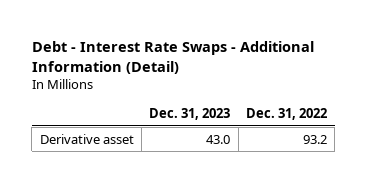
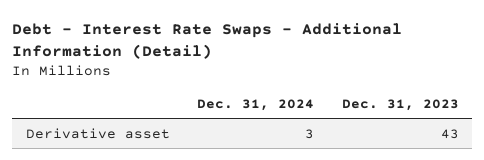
[245,108,327,121] Dec. 31, 2022 -> none
none -> [197,99,315,112] Dec. 31, 2024
[206,134,231,144] 43.0 -> [440,128,459,139] 43

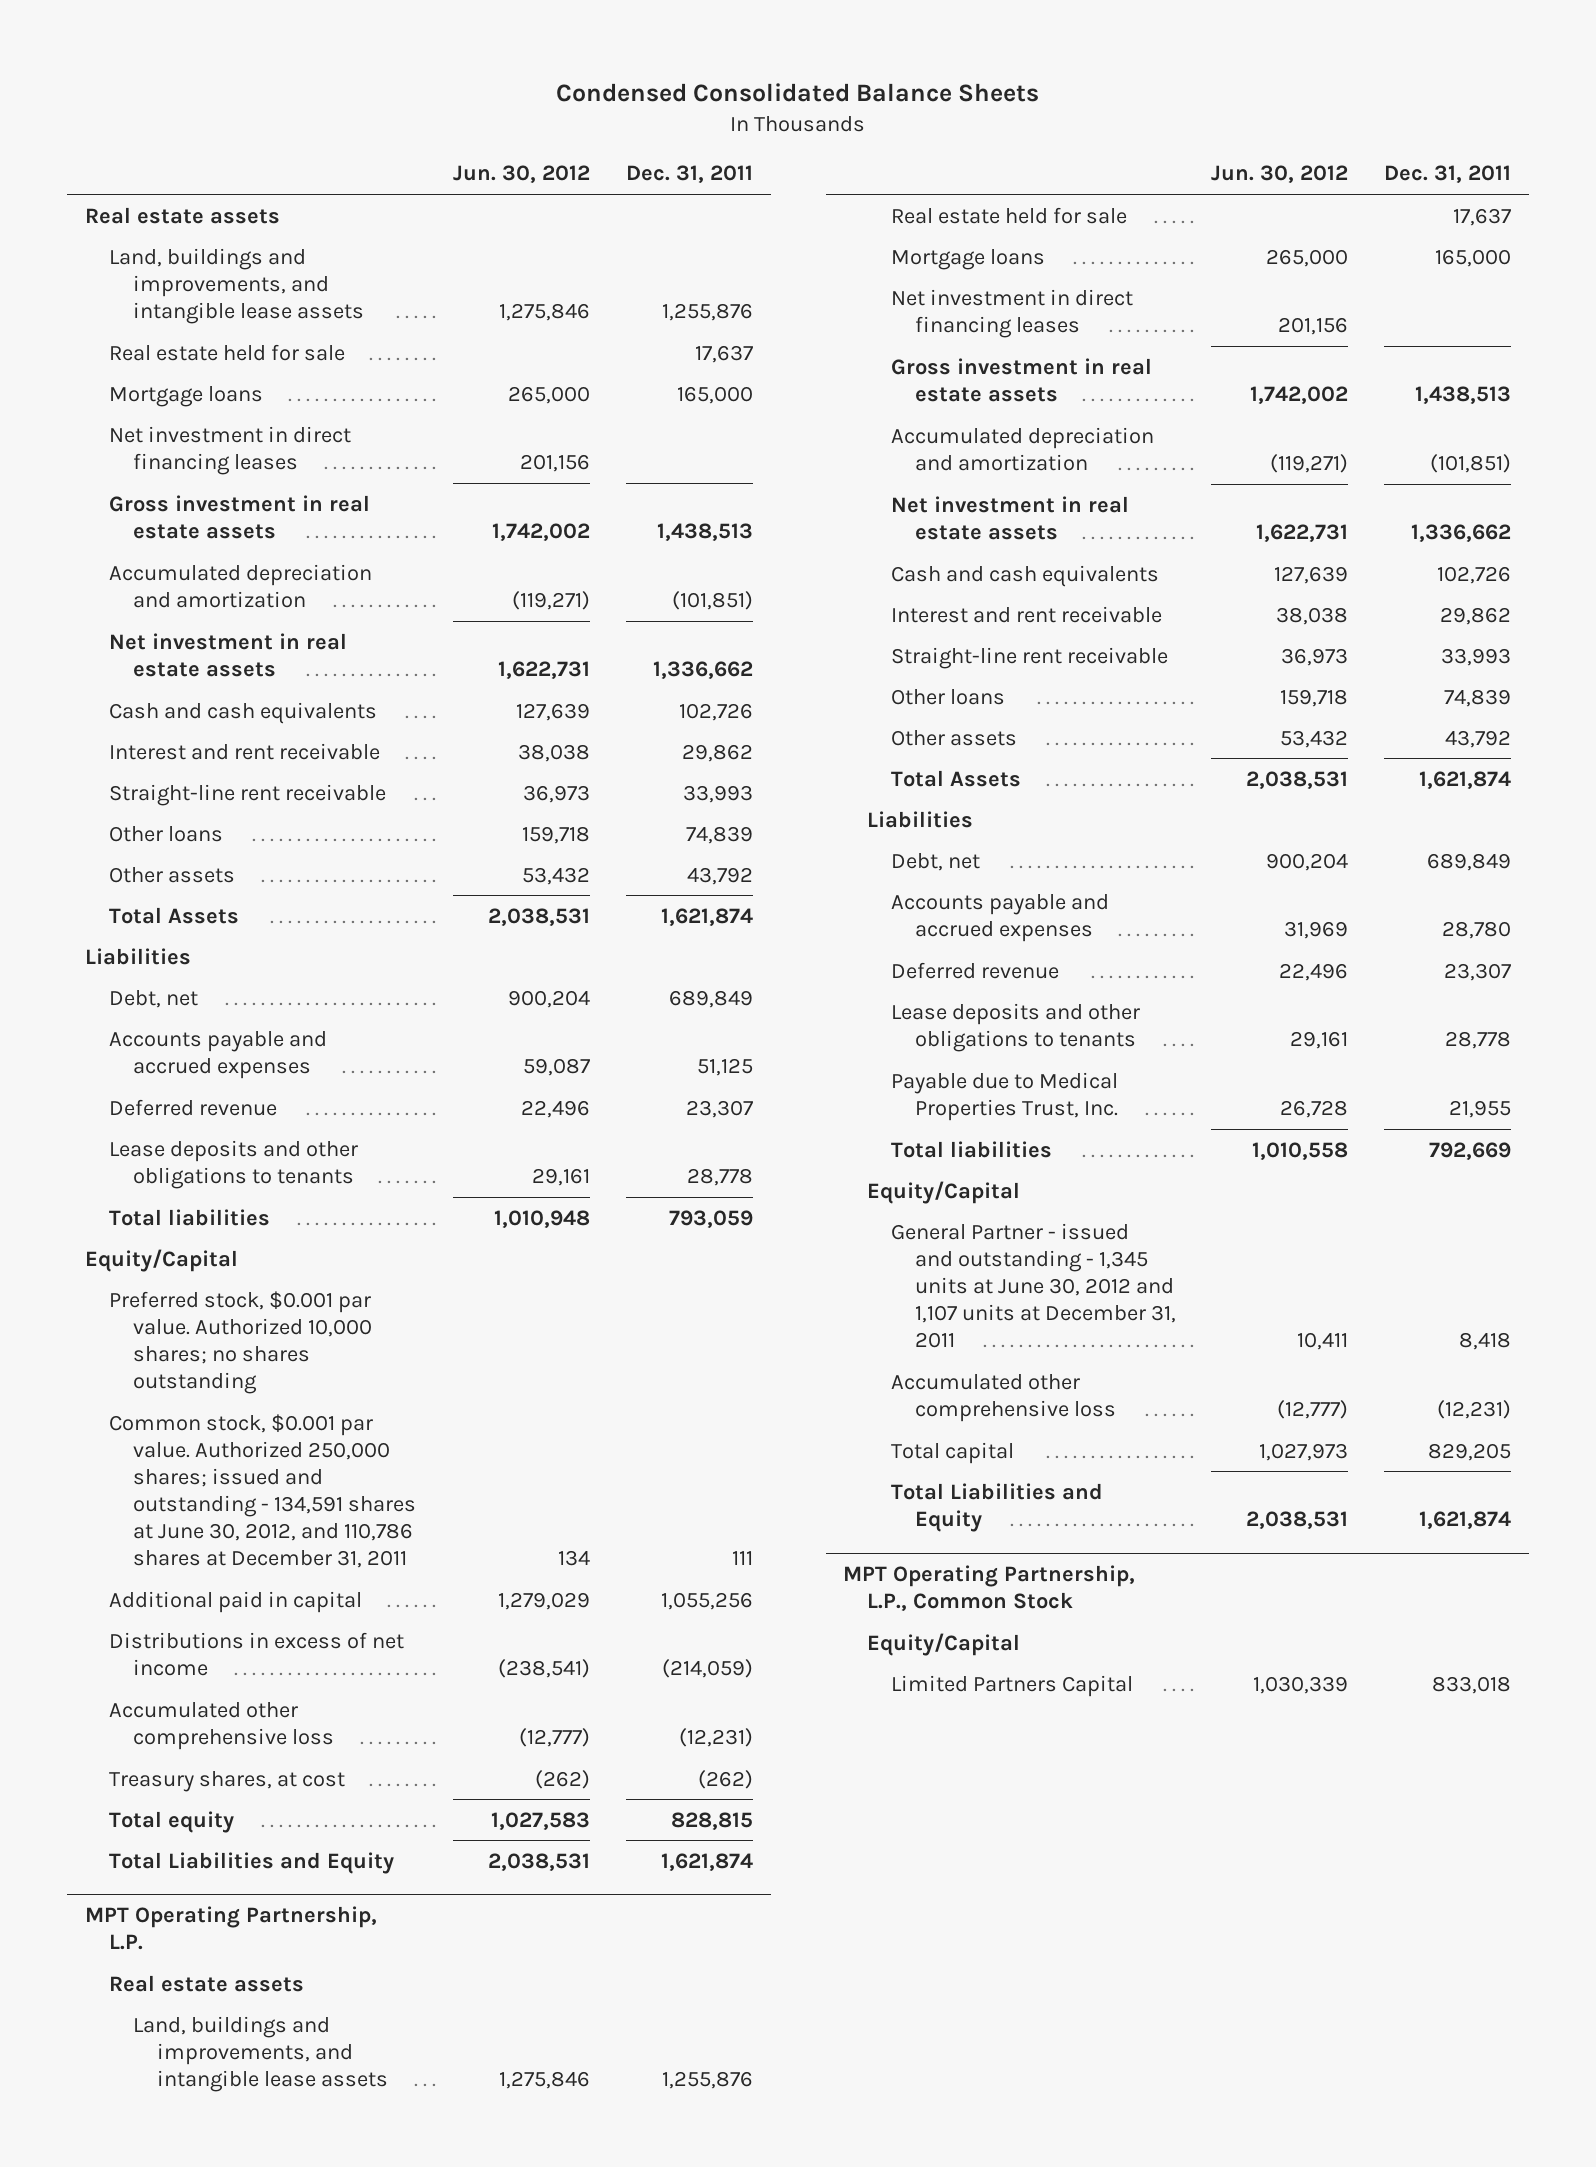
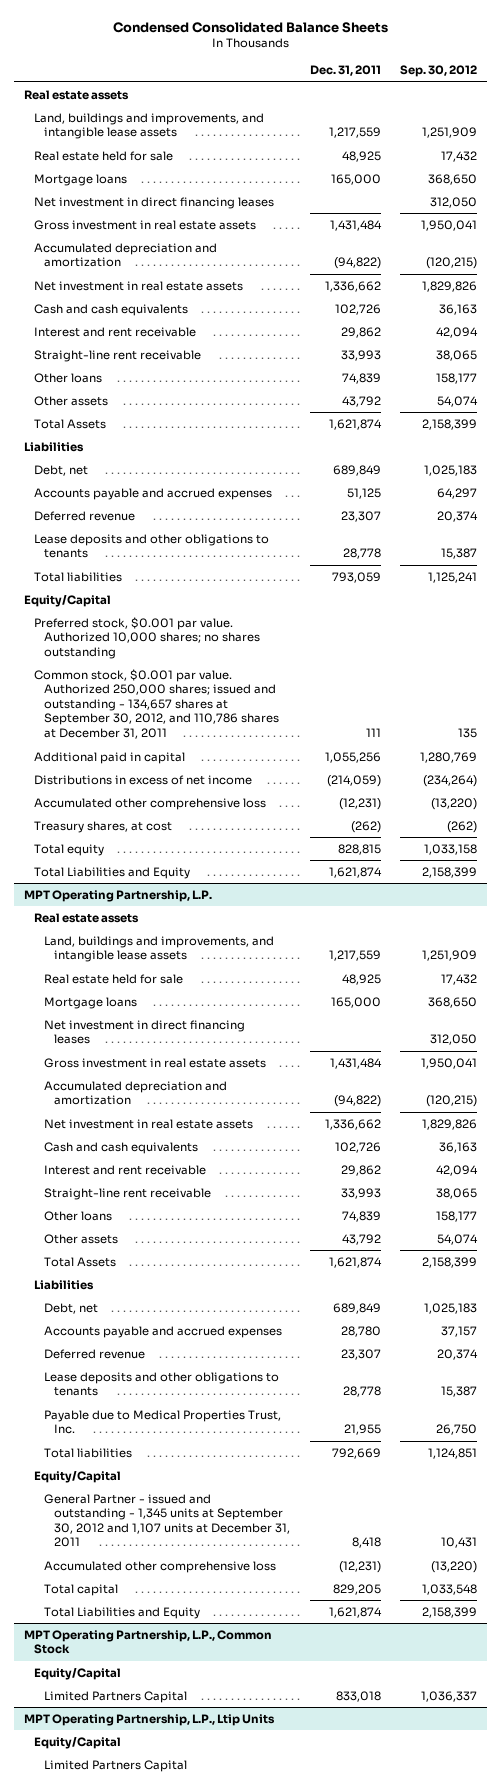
[453,165,591,184] Jun. 30, 2012 -> none
none -> [400,65,478,78] Sep. 30, 2012
[662,302,754,321] 1,255,876 -> [328,127,381,139] 1,217,559
[695,344,754,363] 17,637 -> [341,150,381,162] 48,925
[657,522,754,541] 1,438,513 -> [329,219,382,231] 1,431,484
[672,590,754,610] (101,851) -> [333,257,381,270] (94,822)
[109,1413,416,1569] Common stock, $0.001 par value. Authorized 250,000 shares; issued and outstanding - 134,591 shares at June 30, 2012, and 110,786 shares at December 31, 2011 -> [34,668,280,740] Common stock, $0.001 par value. Authorized 250,000 shares; issued and outstanding - 134,657 shares at September 30, 2012, and 110,786 shares at December 31, 2011
[662,2070,754,2089] 1,255,876 -> [328,950,381,962] 1,217,559
[1453,207,1512,226] 17,637 -> [341,973,381,985] 48,925
[1415,385,1512,404] 1,438,513 -> [329,1057,382,1069] 1,431,484
[1430,453,1512,473] (101,851) -> [333,1095,381,1108] (94,822)
[890,1222,1176,1349] General Partner - issued and outstanding - 1,345 units at June 30, 2012 and 1,107 units at December 31, 2011 -> [44,1493,291,1548] General Partner - issued and outstanding - 1,345 units at September 30, 2012 and 1,107 units at December 31, 2011
none -> [24,1713,276,1726] MPT Operating Partnership, L.P., Ltip Units
none -> [34,1736,122,1749] Equity/Capital
none -> [44,1759,188,1772] Limited Partners Capital

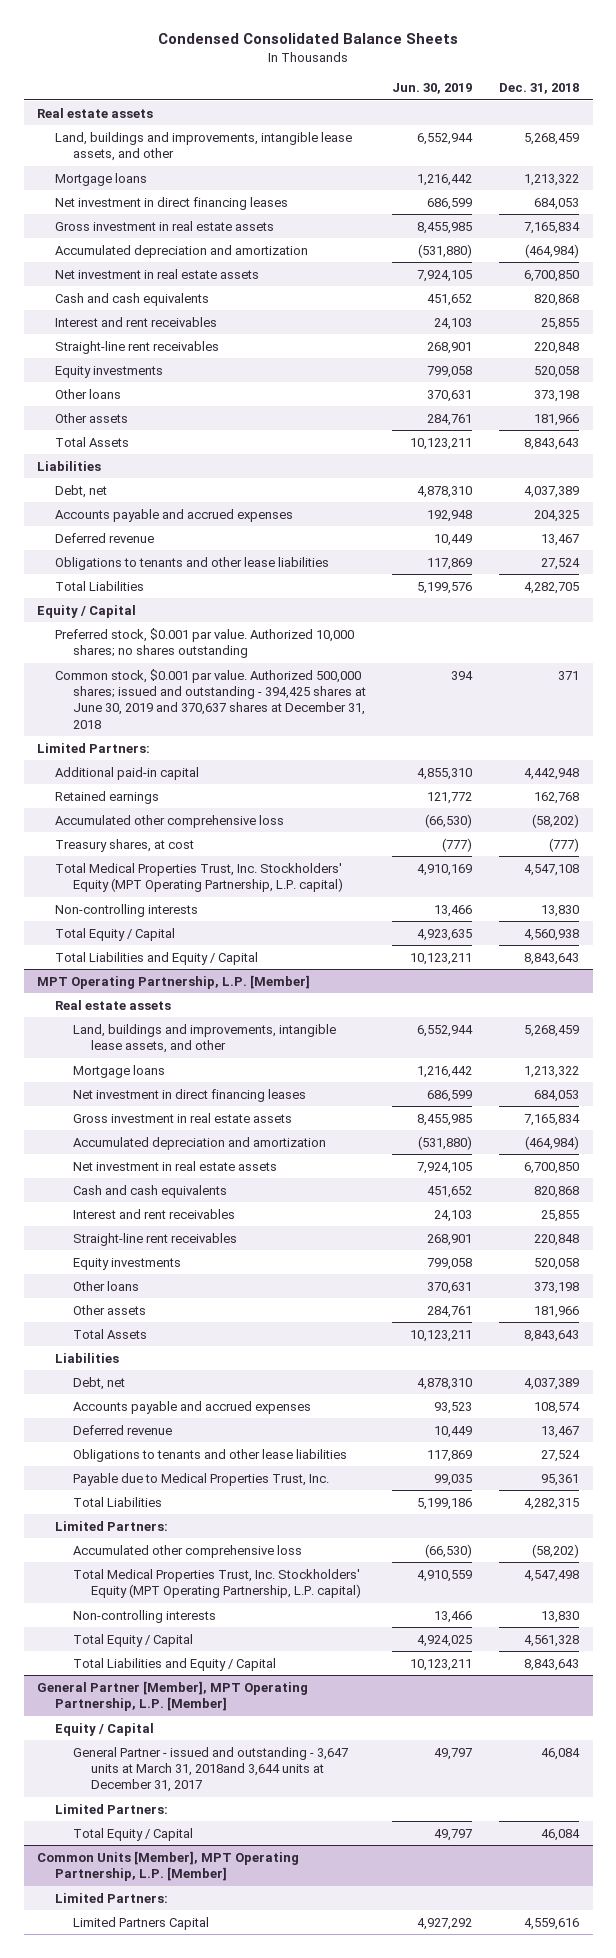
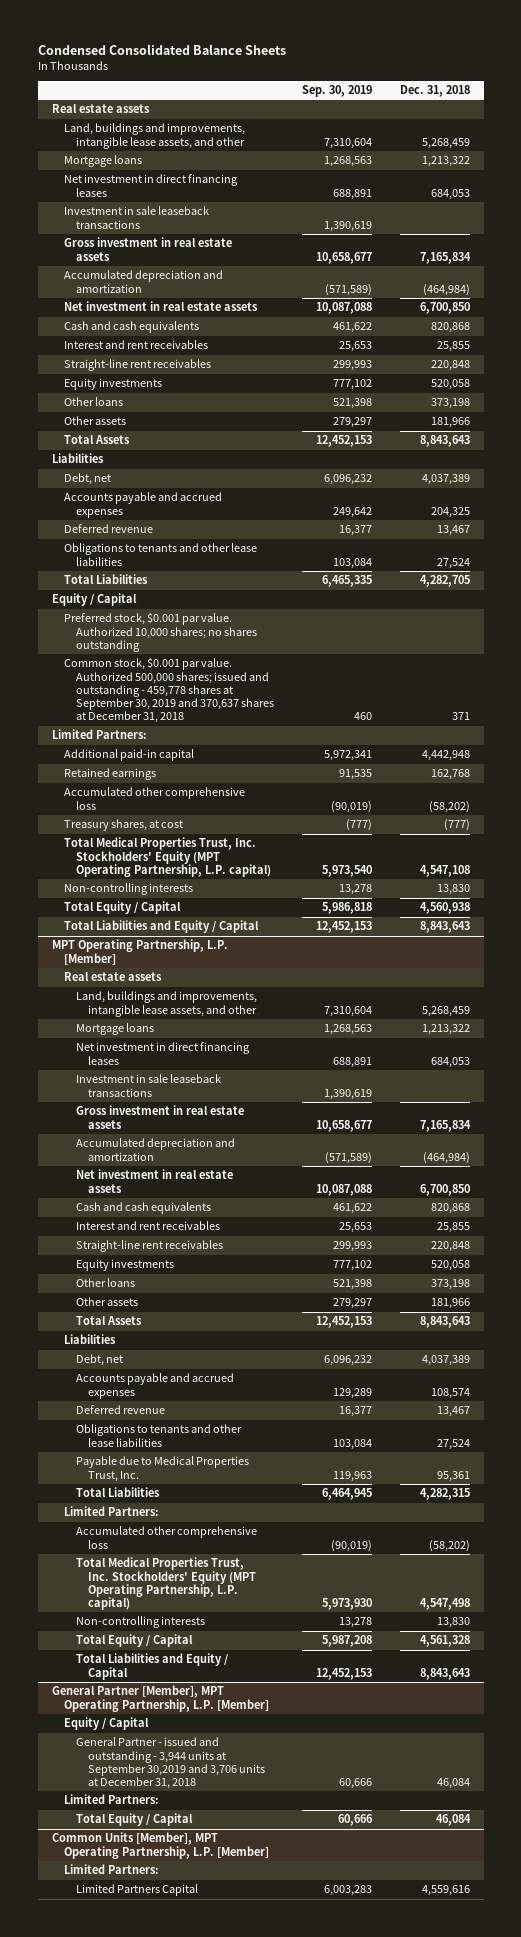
[392,82,473,94] Jun. 30, 2019 -> none
none -> [301,85,372,98] Sep. 30, 2019
none -> [63,206,209,229] Investment in sale leaseback transactions
[54,668,366,729] Common stock, $0.001 par value. Authorized 500,000 shares; issued and outstanding - 394,425 shares at June 30, 2019 and 370,637 shares at December 31, 2018 -> [63,657,275,724] Common stock, $0.001 par value. Authorized 500,000 shares; issued and outstanding - 459,778 shares at September 30, 2019 and 370,637 shares at December 31, 2018
none -> [76,1074,222,1097] Investment in sale leaseback transactions
[72,1746,348,1793] General Partner - issued and outstanding - 3,647 units at March 31, 2018and 3,644 units at December 31, 2017 -> [76,1737,266,1790] General Partner - issued and outstanding - 3,944 units at September 30,2019 and 3,706 units at December 31, 2018

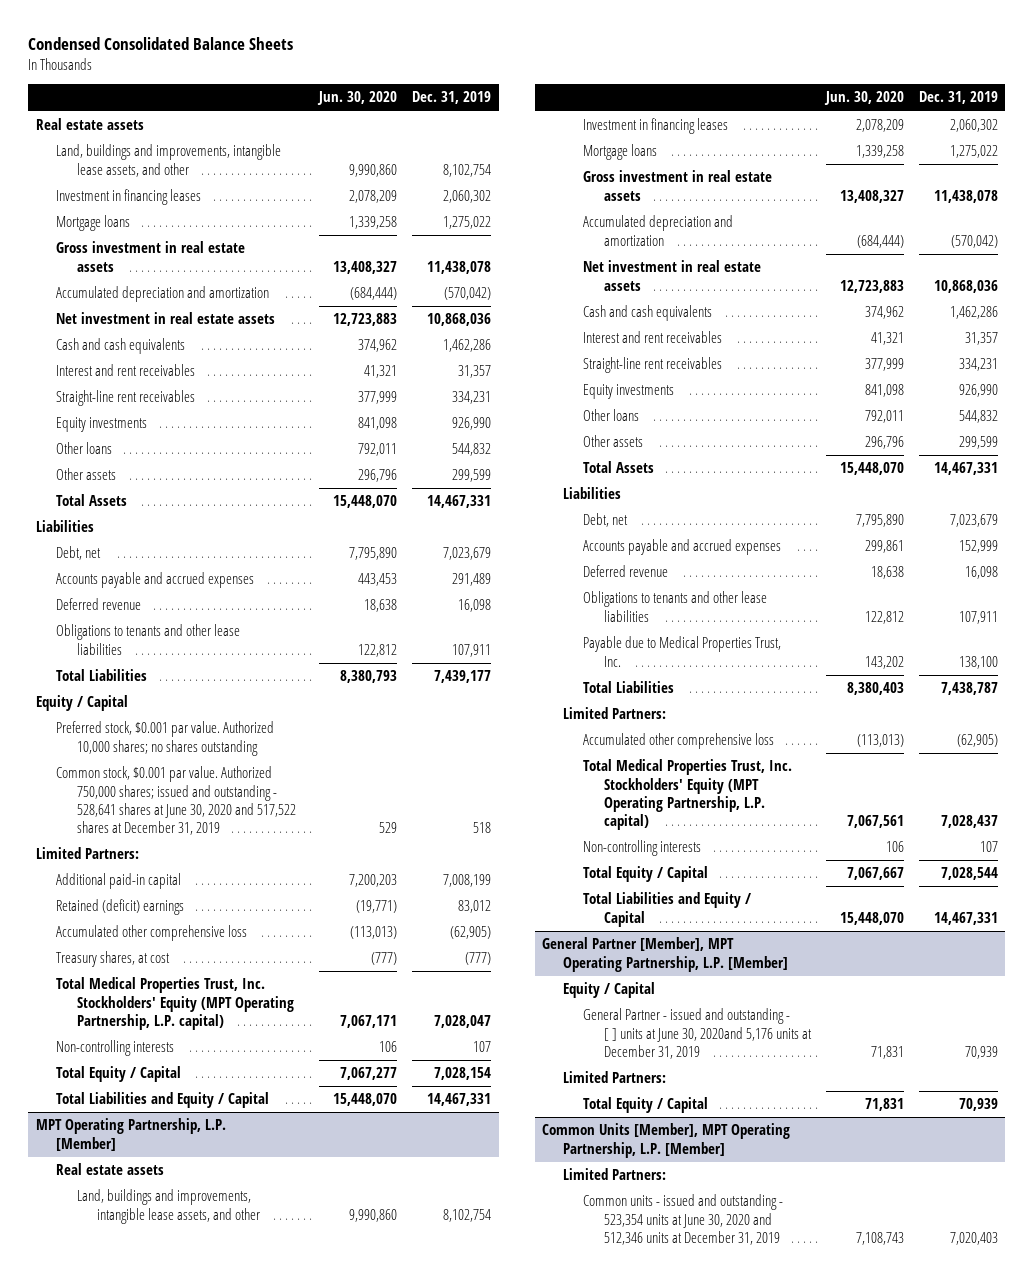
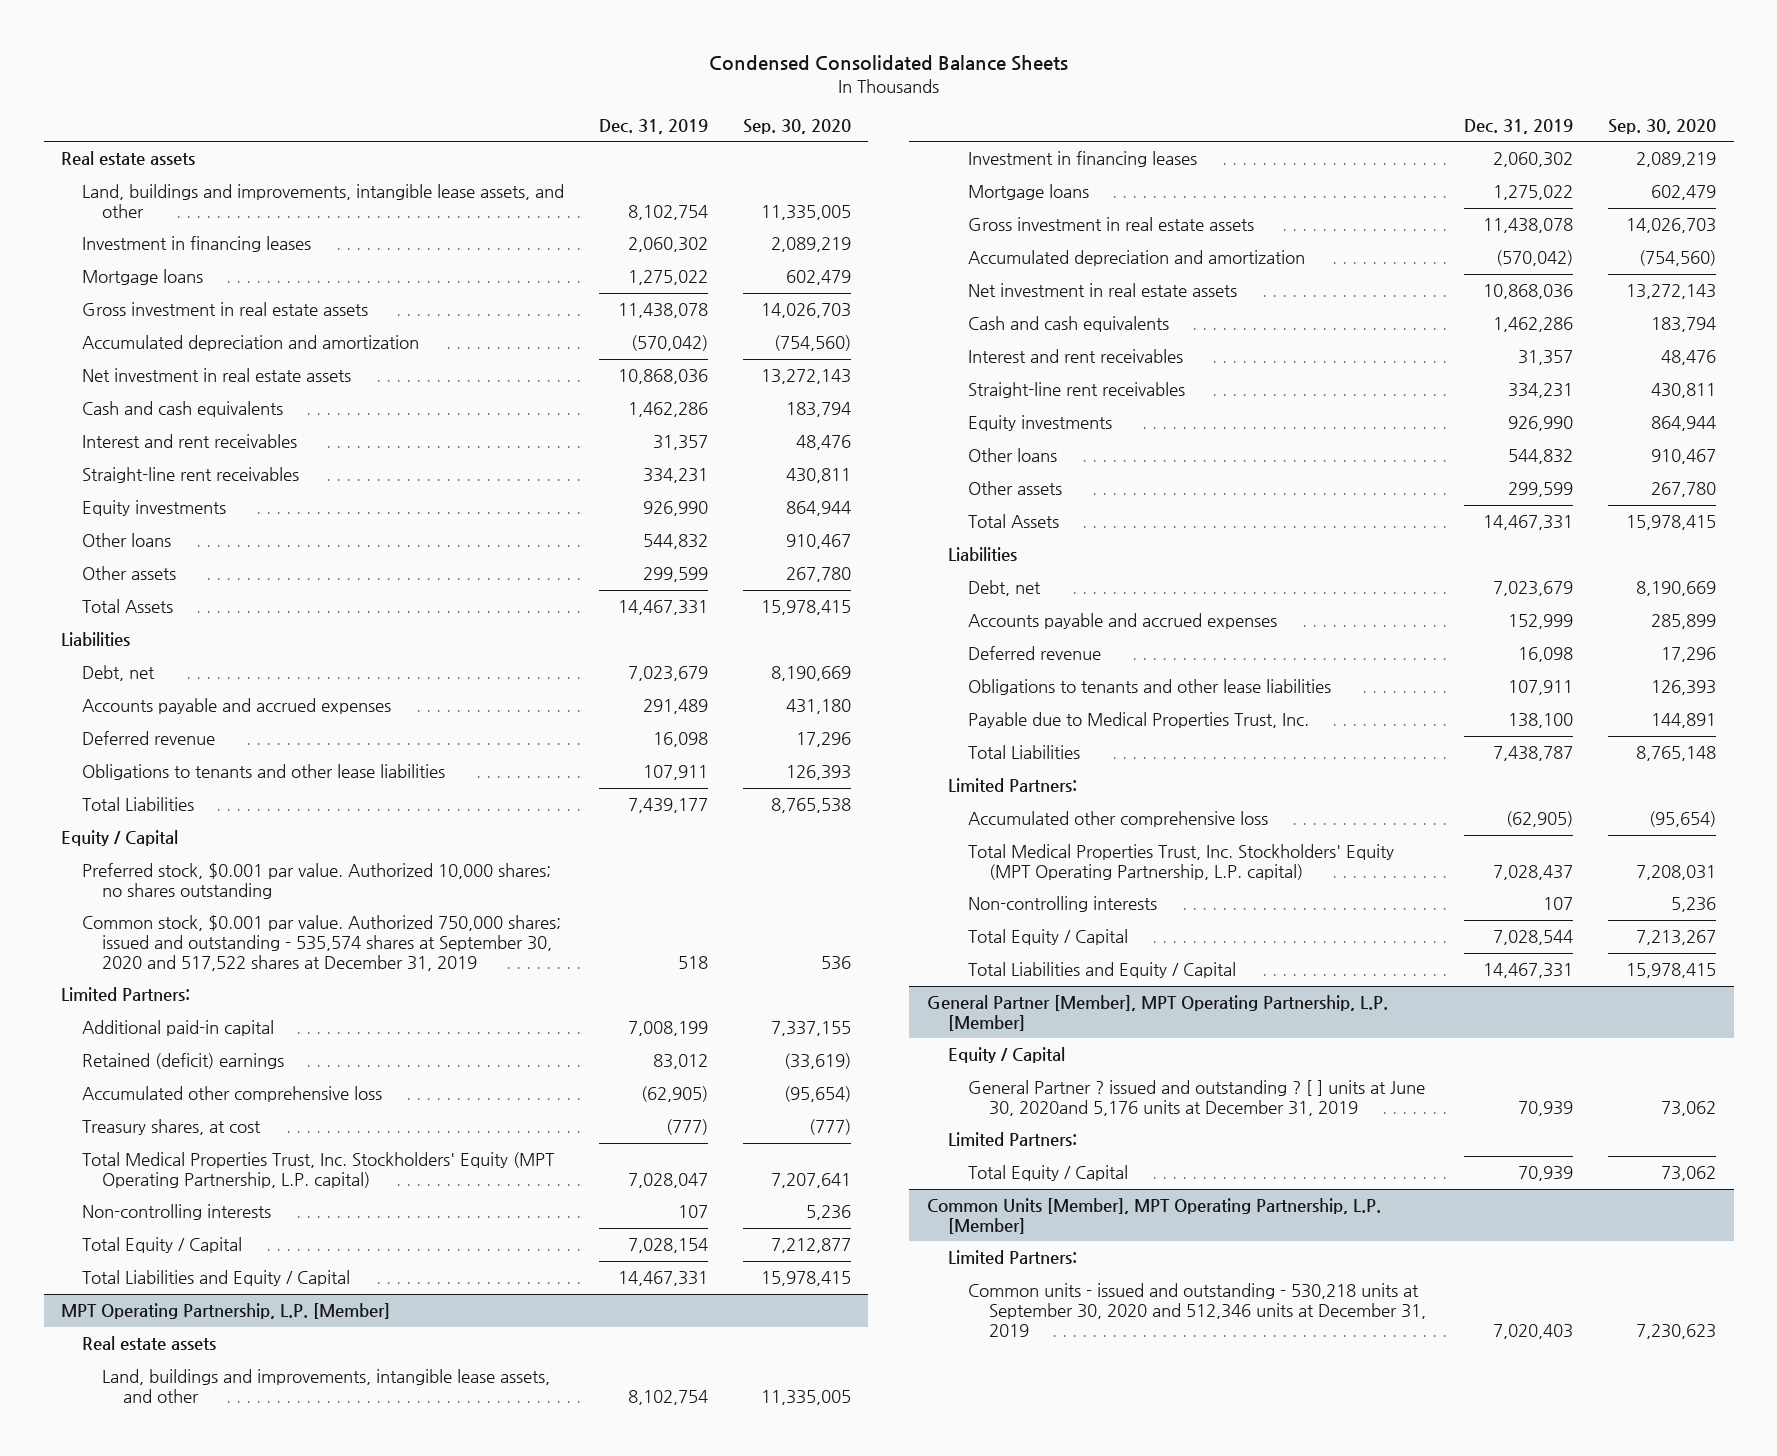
[317,91,398,106] Jun. 30, 2020 -> none
none -> [742,118,851,134] Sep. 30, 2020
[56,766,296,836] Common stock, $0.001 par value. Authorized 750,000 shares; issued and outstanding - 528,641 shares at June 30, 2020 and 517,522 shares at December 31, 2019 -> [81,915,561,971] Common stock, $0.001 par value. Authorized 750,000 shares; issued and outstanding - 535,574 shares at September 30, 2020 and 517,522 shares at December 31, 2019
[583,1008,812,1059] General Partner - issued and outstanding - [ ] units at June 30, 2020and 5,176 units at December 31, 2019 -> [968,1080,1426,1116] General Partner ? issued and outstanding ? [ ] units at June 30, 2020and 5,176 units at December 31, 2019
[583,1194,784,1245] Common units - issued and outstanding - 523,354 units at June 30, 2020 and 512,346 units at December 31, 2019 -> [968,1283,1426,1337] Common units - issued and outstanding - 530,218 units at September 30, 2020 and 512,346 units at December 31, 2019

